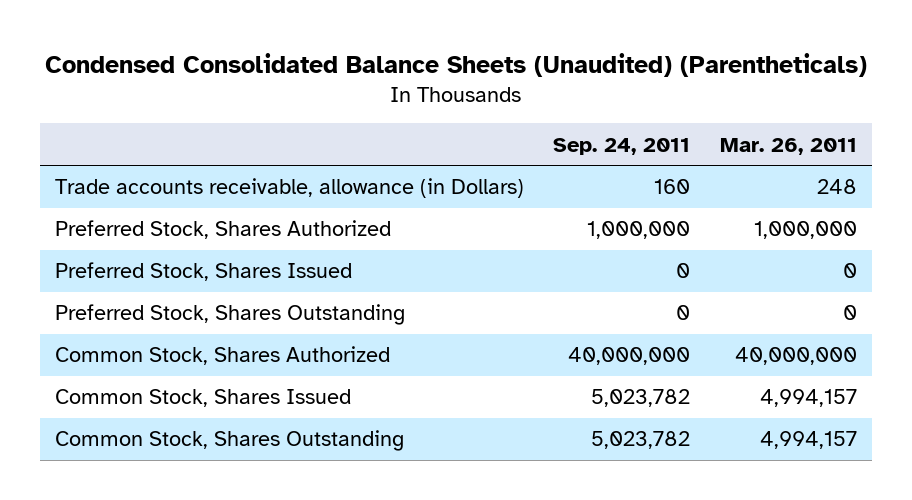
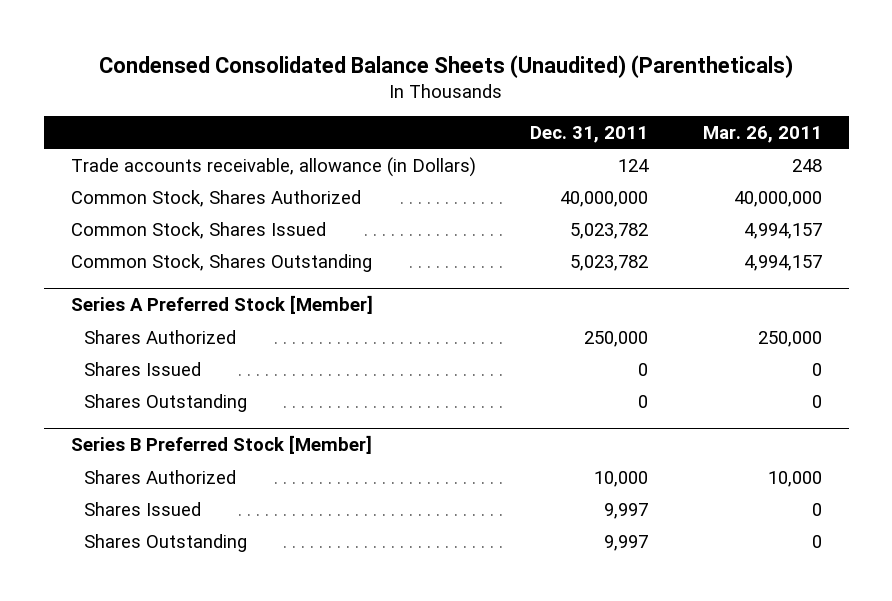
[553,137,691,155] Sep. 24, 2011 -> none
none -> [530,126,649,144] Dec. 31, 2011
[54,220,391,240] Preferred Stock, Shares Authorized -> none
[54,262,352,282] Preferred Stock, Shares Issued -> none
[54,304,405,326] Preferred Stock, Shares Outstanding -> none
none -> [70,295,373,315] Series A Preferred Stock [Member]
none -> [84,329,237,344] Shares Authorized
none -> [84,361,202,376] Shares Issued
none -> [84,393,248,412] Shares Outstanding
none -> [70,435,372,455] Series B Preferred Stock [Member]
none -> [84,469,237,484] Shares Authorized
none -> [84,501,202,516] Shares Issued
none -> [84,533,248,552] Shares Outstanding

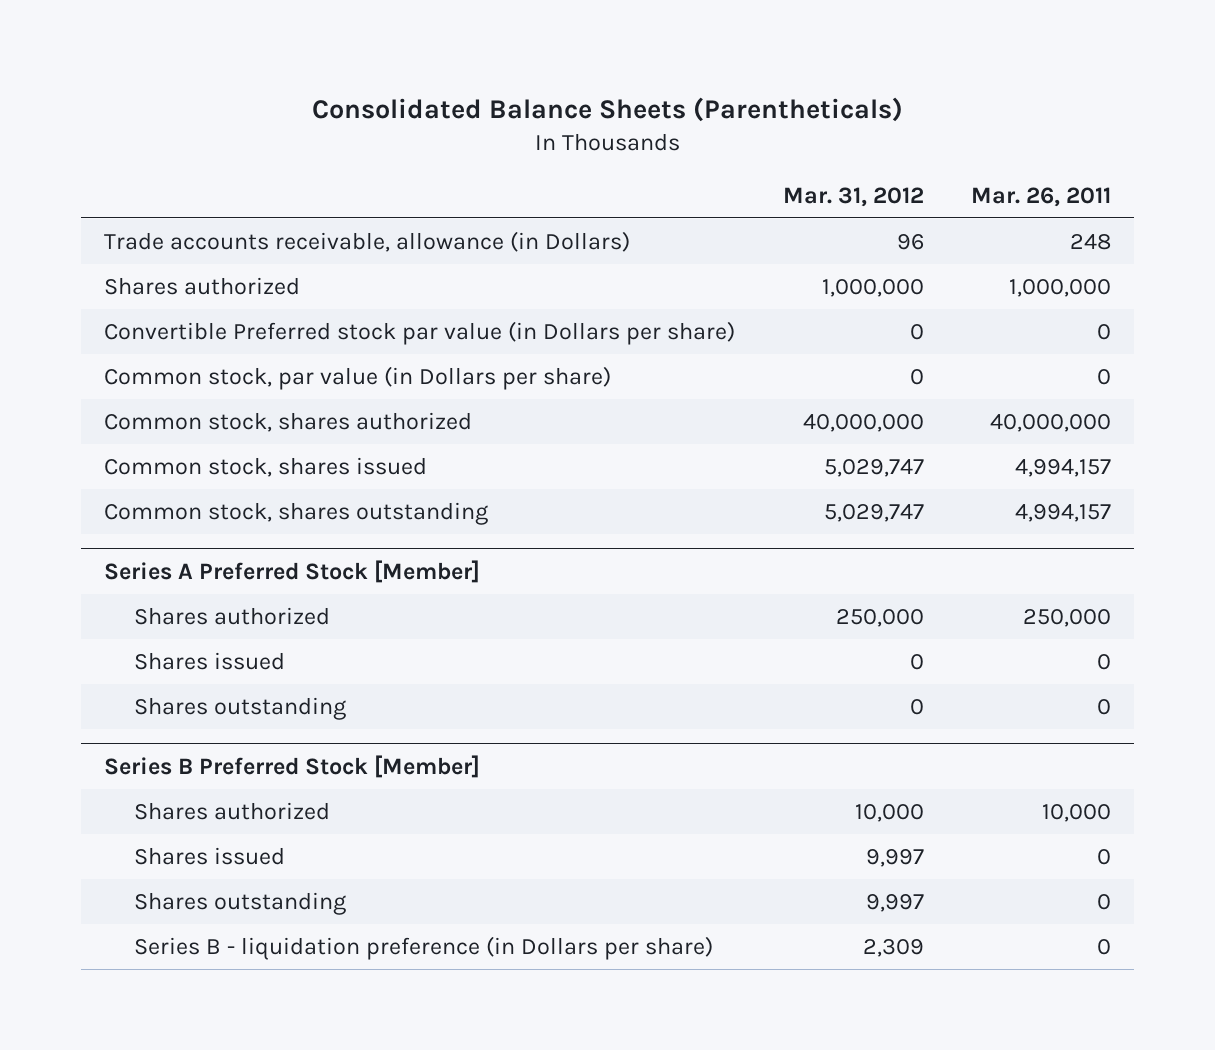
[99,54,794,78] Condensed Consolidated Balance Sheets (Unaudited) (Parentheticals) -> [311,96,903,122] Consolidated Balance Sheets (Parentheticals)
[530,126,649,144] Dec. 31, 2011 -> none
none -> [782,186,924,207] Mar. 31, 2012
none -> [104,276,301,295] Shares authorized
none -> [104,320,736,345] Convertible Preferred stock par value (in Dollars per share)
none -> [104,365,612,390] Common stock, par value (in Dollars per share)
[70,189,361,207] Common Stock, Shares Authorized -> [104,411,473,432] Common stock, shares authorized
[70,221,326,239] Common Stock, Shares Issued -> [104,456,428,477] Common stock, shares issued
[70,253,372,272] Common Stock, Shares Outstanding -> [104,501,489,525] Common stock, shares outstanding
[84,329,237,344] Shares Authorized -> [134,606,331,625] Shares authorized
[84,361,202,376] Shares Issued -> [134,651,286,670] Shares issued
[84,393,248,412] Shares Outstanding -> [134,696,347,720] Shares outstanding
[84,469,237,484] Shares Authorized -> [134,801,331,820] Shares authorized
[84,501,202,516] Shares Issued -> [134,846,286,865] Shares issued
[84,533,248,552] Shares Outstanding -> [134,891,347,915] Shares outstanding
none -> [134,935,714,960] Series B - liquidation preference (in Dollars per share)

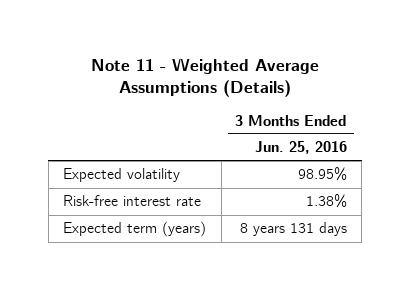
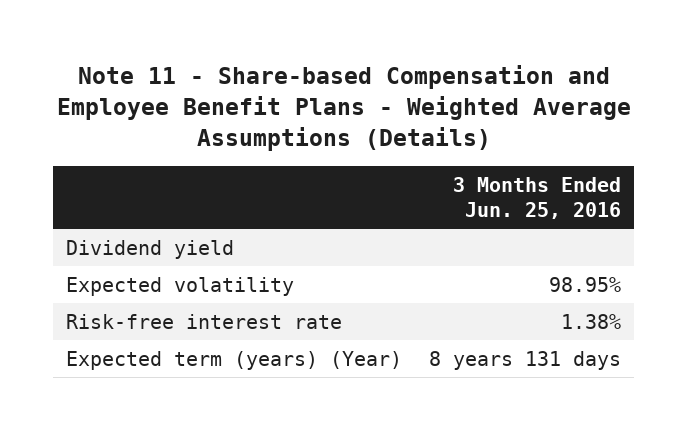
[91,57,320,97] Note 11 - Weighted Average Assumptions (Details) -> [56,65,631,152] Note 11 - Share-based Compensation and Employee Benefit Plans - Weighted Average Assumptions (Details)
none -> [66,240,235,260] Dividend yield
[63,221,207,238] Expected term (years) -> [66,351,403,371] Expected term (years) (Year)

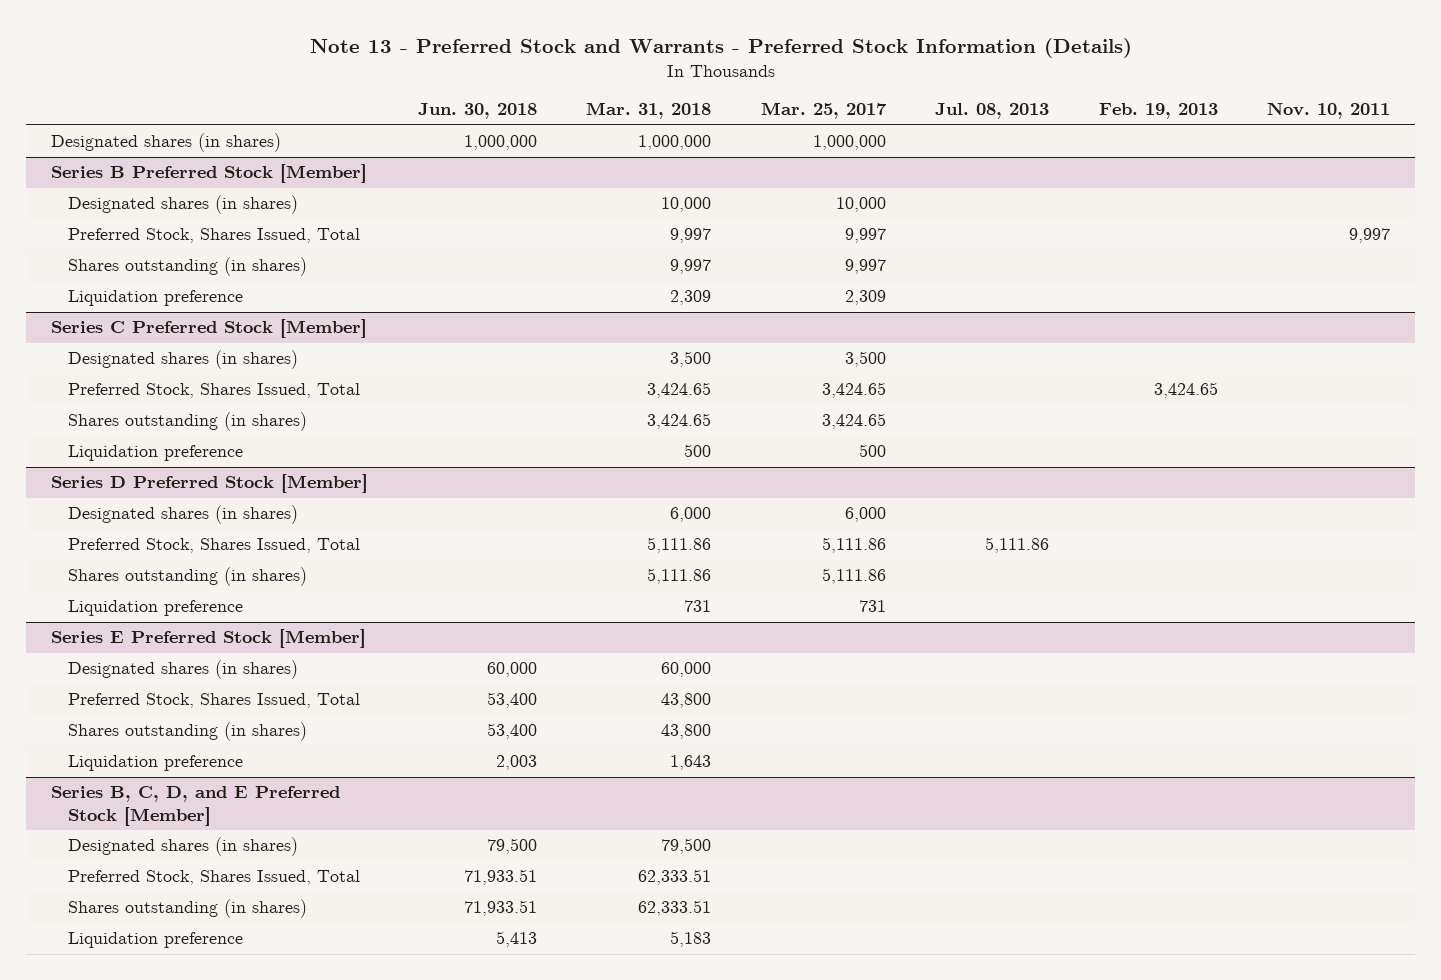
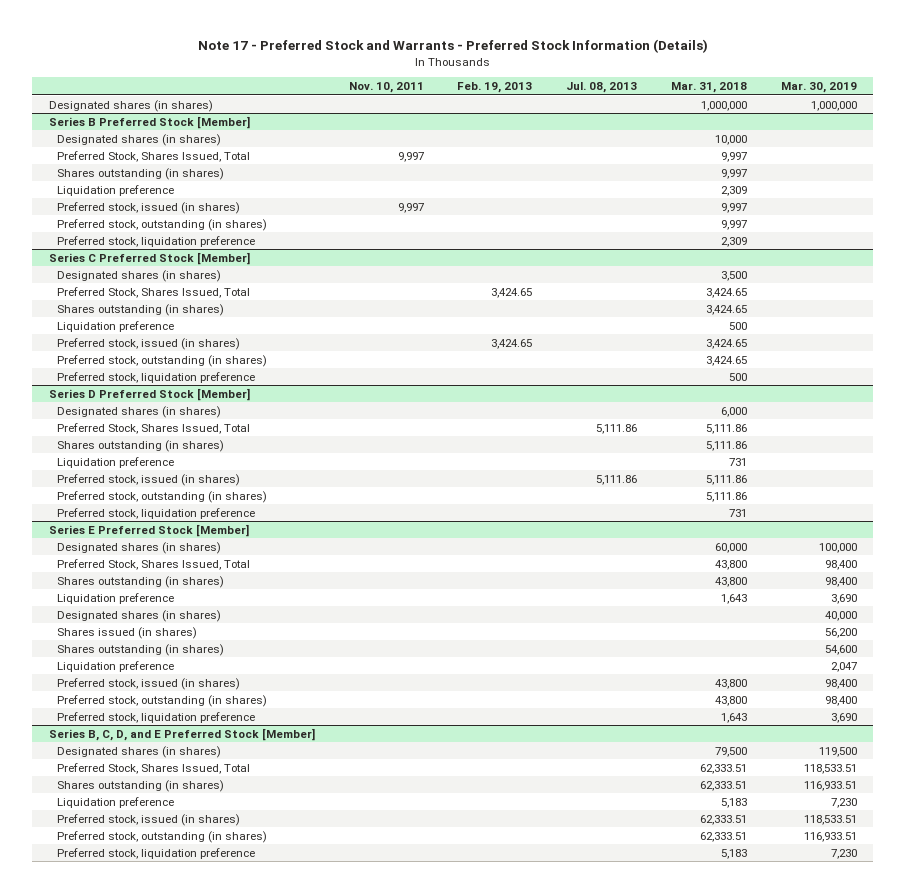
[309,38,1132,59] Note 13 - Preferred Stock and Warrants - Preferred Stock Information (Details) -> [197,38,708,53] Note 17 - Preferred Stock and Warrants - Preferred Stock Information (Details)
[417,103,537,120] Jun. 30, 2018 -> none
[760,102,887,120] Mar. 25, 2017 -> none
none -> [780,82,857,94] Mar. 30, 2019
none -> [57,201,241,214] Preferred stock, issued (in shares)
none -> [57,218,268,231] Preferred stock, outstanding (in shares)
none -> [57,235,256,247] Preferred stock, liquidation preference
none -> [57,337,241,350] Preferred stock, issued (in shares)
none -> [57,354,268,367] Preferred stock, outstanding (in shares)
none -> [57,371,256,383] Preferred stock, liquidation preference
none -> [57,473,241,486] Preferred stock, issued (in shares)
none -> [57,490,268,503] Preferred stock, outstanding (in shares)
none -> [57,507,256,519] Preferred stock, liquidation preference
none -> [57,609,222,622] Designated shares (in shares)
none -> [57,626,198,639] Shares issued (in shares)
none -> [57,643,225,656] Shares outstanding (in shares)
none -> [57,660,175,672] Liquidation preference
none -> [57,677,241,690] Preferred stock, issued (in shares)
none -> [57,694,268,707] Preferred stock, outstanding (in shares)
none -> [57,711,256,723] Preferred stock, liquidation preference
none -> [57,813,241,826] Preferred stock, issued (in shares)
none -> [57,830,268,843] Preferred stock, outstanding (in shares)
none -> [57,847,256,859] Preferred stock, liquidation preference

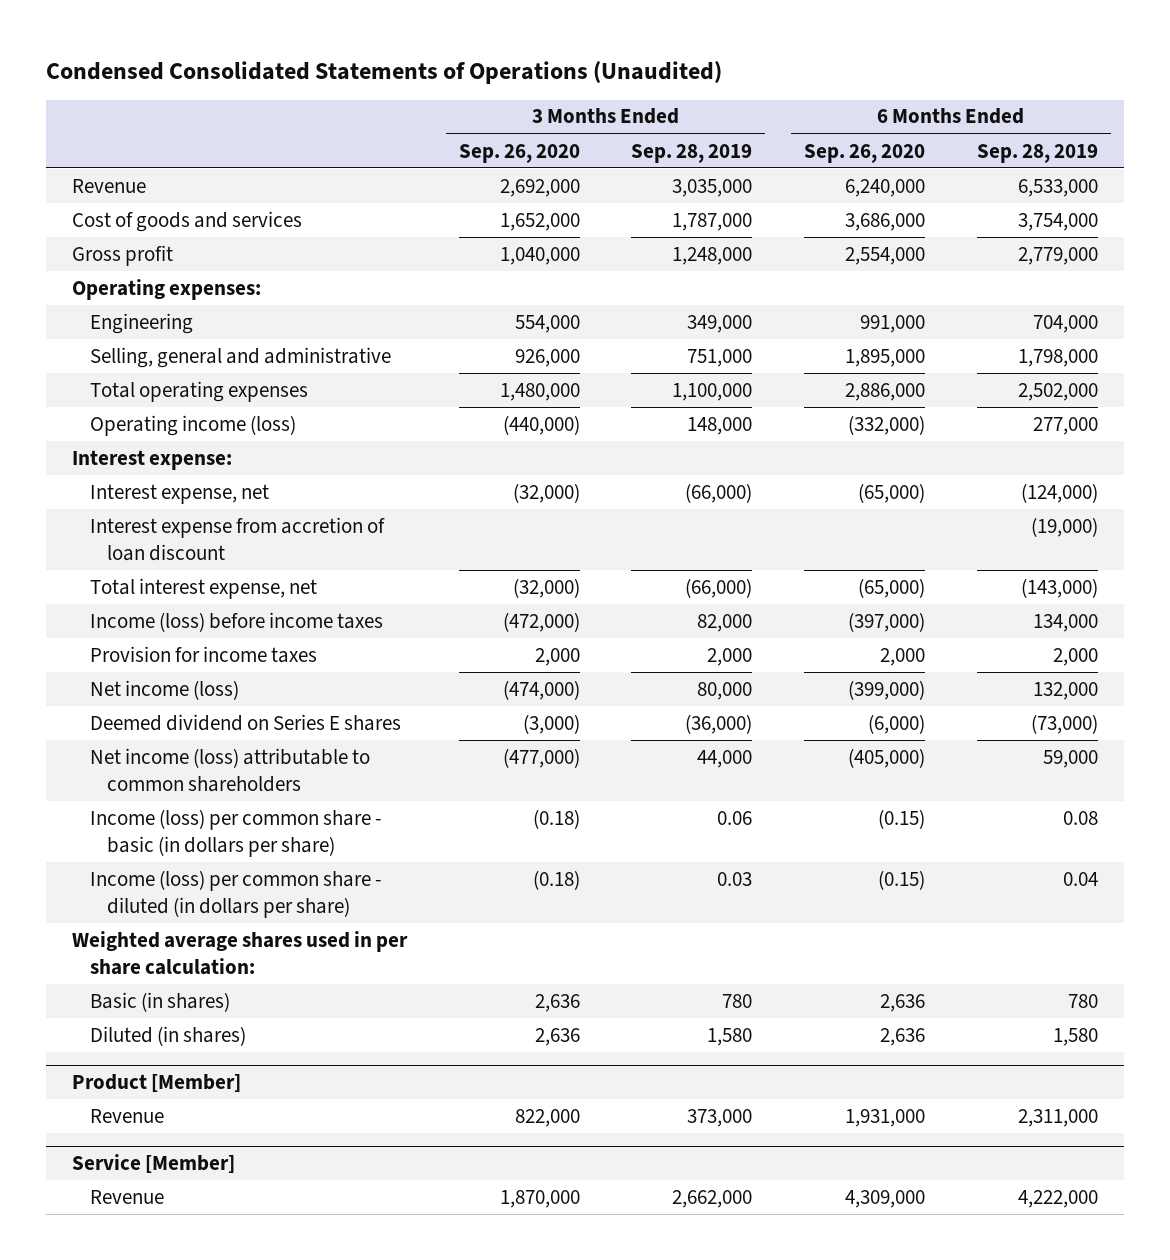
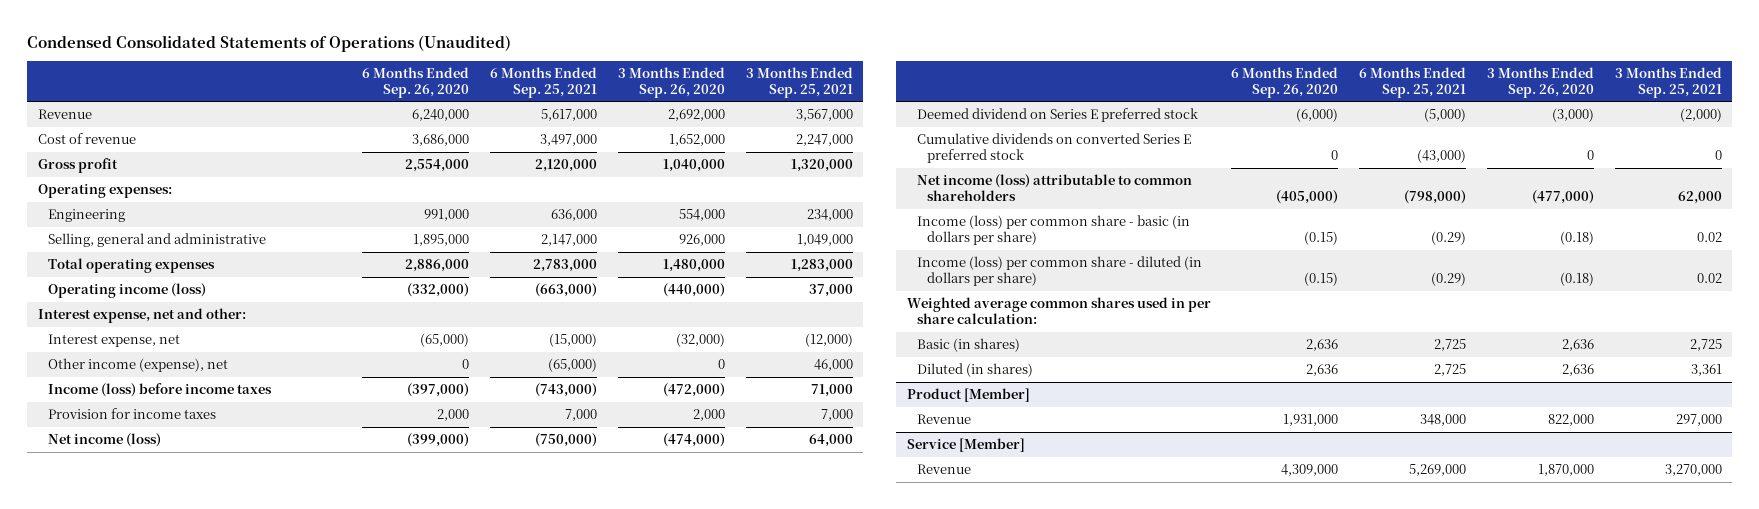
[631,143,753,163] Sep. 28, 2019 -> none
[976,143,1098,163] Sep. 28, 2019 -> none
none -> [490,67,598,98] 6 Months Ended Sep. 25, 2021
none -> [745,67,853,98] 3 Months Ended Sep. 25, 2021
[72,210,303,232] Cost of goods and services -> [37,133,136,145] Cost of revenue
[72,449,233,470] Interest expense: -> [37,308,246,324] Interest expense, net and other:
[89,516,385,561] Interest expense from accretion of loan discount -> none
[89,577,317,599] Total interest expense, net -> none
none -> [48,358,229,373] Other income (expense), net
[89,713,401,731] Deemed dividend on Series E shares -> [917,108,1199,123] Deemed dividend on Series E preferred stock
none -> [917,133,1192,163] Cumulative dividends on converted Series E preferred stock
[72,930,409,975] Weighted average shares used in per share calculation: -> [906,297,1211,324] Weighted average common shares used in per share calculation:

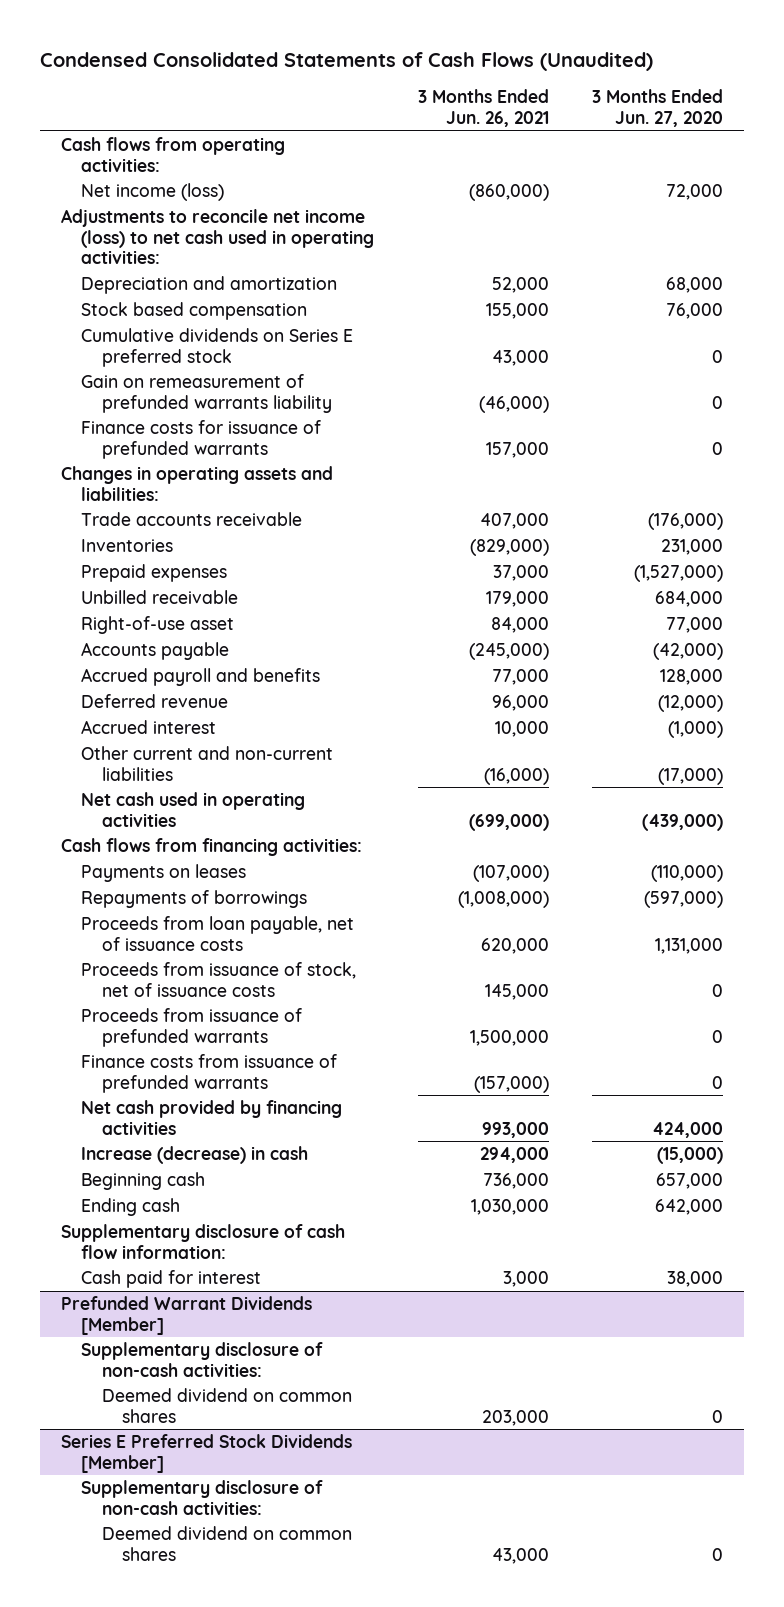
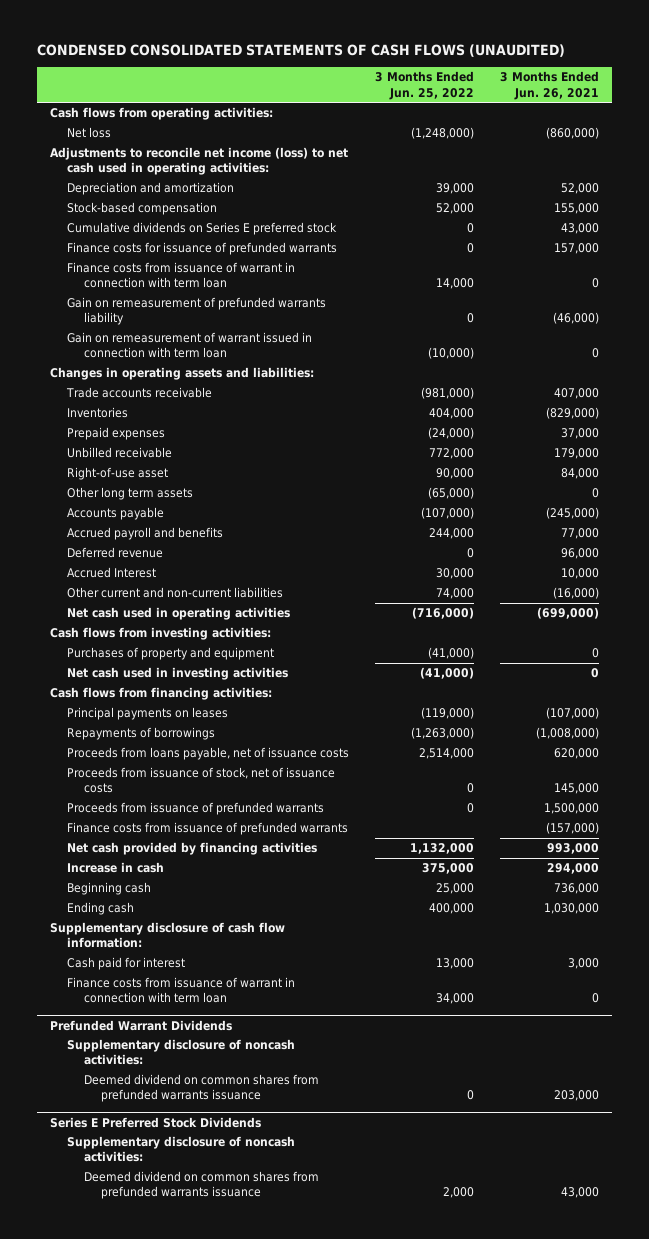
[39,51,653,71] Condensed Consolidated Statements of Cash Flows (Unaudited) -> [37,44,566,58] CONDENSED CONSOLIDATED STATEMENTS OF CASH FLOWS (UNAUDITED)
[591,89,723,128] 3 Months Ended Jun. 27, 2020 -> none
none -> [374,71,474,100] 3 Months Ended Jun. 25, 2022
[81,182,225,201] Net income (loss) -> [66,127,111,139] Net loss
[81,301,308,320] Stock based compensation -> [66,202,217,216] Stock-based compensation
none -> [66,262,295,289] Finance costs from issuance of warrant in connection with term loan
[81,373,332,413] Gain on remeasurement of prefunded warrants liability -> [66,297,326,326] Gain on remeasurement of prefunded warrants liability
none -> [66,332,312,359] Gain on remeasurement of warrant issued in connection with term loan
none -> [66,487,193,501] Other long term assets
[81,719,217,734] Accrued interest -> [66,567,156,579] Accrued Interest
none -> [50,627,272,641] Cash flows from investing activities:
none -> [66,647,274,661] Purchases of property and equipment
none -> [66,667,288,681] Net cash used in investing activities
[81,863,247,882] Payments on leases -> [66,707,228,721] Principal payments on leases
[81,915,355,951] Proceeds from loan payable, net of issuance costs -> [66,747,349,761] Proceeds from loans payable, net of issuance costs
[81,1145,309,1164] Increase (decrease) in cash -> [66,862,164,874] Increase in cash
none -> [66,977,295,1004] Finance costs from issuance of warrant in connection with term loan
[61,1295,313,1335] Prefunded Warrant Dividends [Member] -> [50,1019,233,1031] Prefunded Warrant Dividends
[81,1341,324,1377] Supplementary disclosure of non-cash activities: -> [66,1039,295,1066] Supplementary disclosure of noncash activities:
[101,1387,352,1423] Deemed dividend on common shares -> [83,1074,319,1103] Deemed dividend on common shares from prefunded warrants issuance
[61,1433,353,1473] Series E Preferred Stock Dividends [Member] -> [50,1116,262,1128] Series E Preferred Stock Dividends
[81,1479,324,1515] Supplementary disclosure of non-cash activities: -> [66,1136,295,1163] Supplementary disclosure of noncash activities:
[101,1525,352,1561] Deemed dividend on common shares -> [83,1171,319,1200] Deemed dividend on common shares from prefunded warrants issuance

